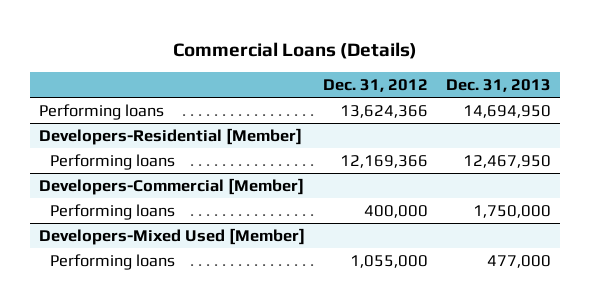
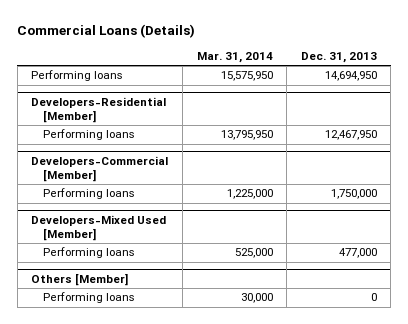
[322,79,428,93] Dec. 31, 2012 -> none
none -> [196,52,273,64] Mar. 31, 2014
none -> [31,272,129,286] Others [Member]
none -> [43,292,135,304] Performing loans

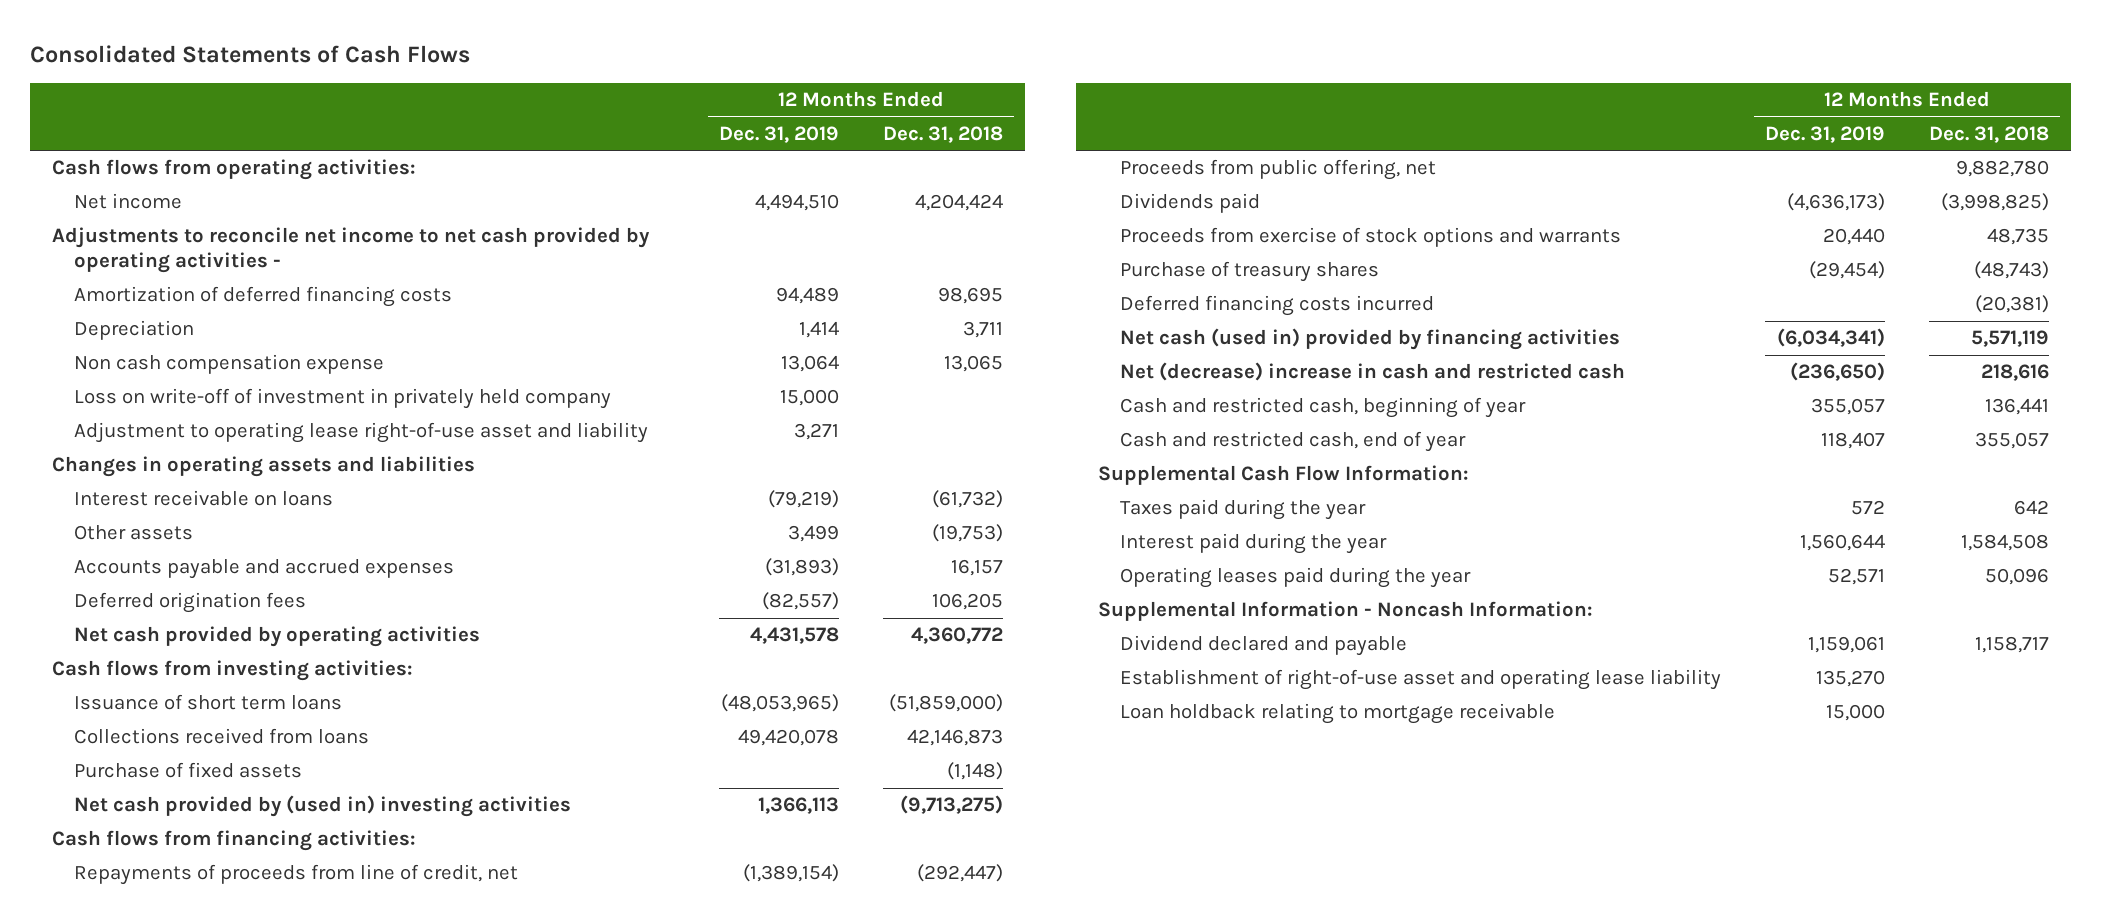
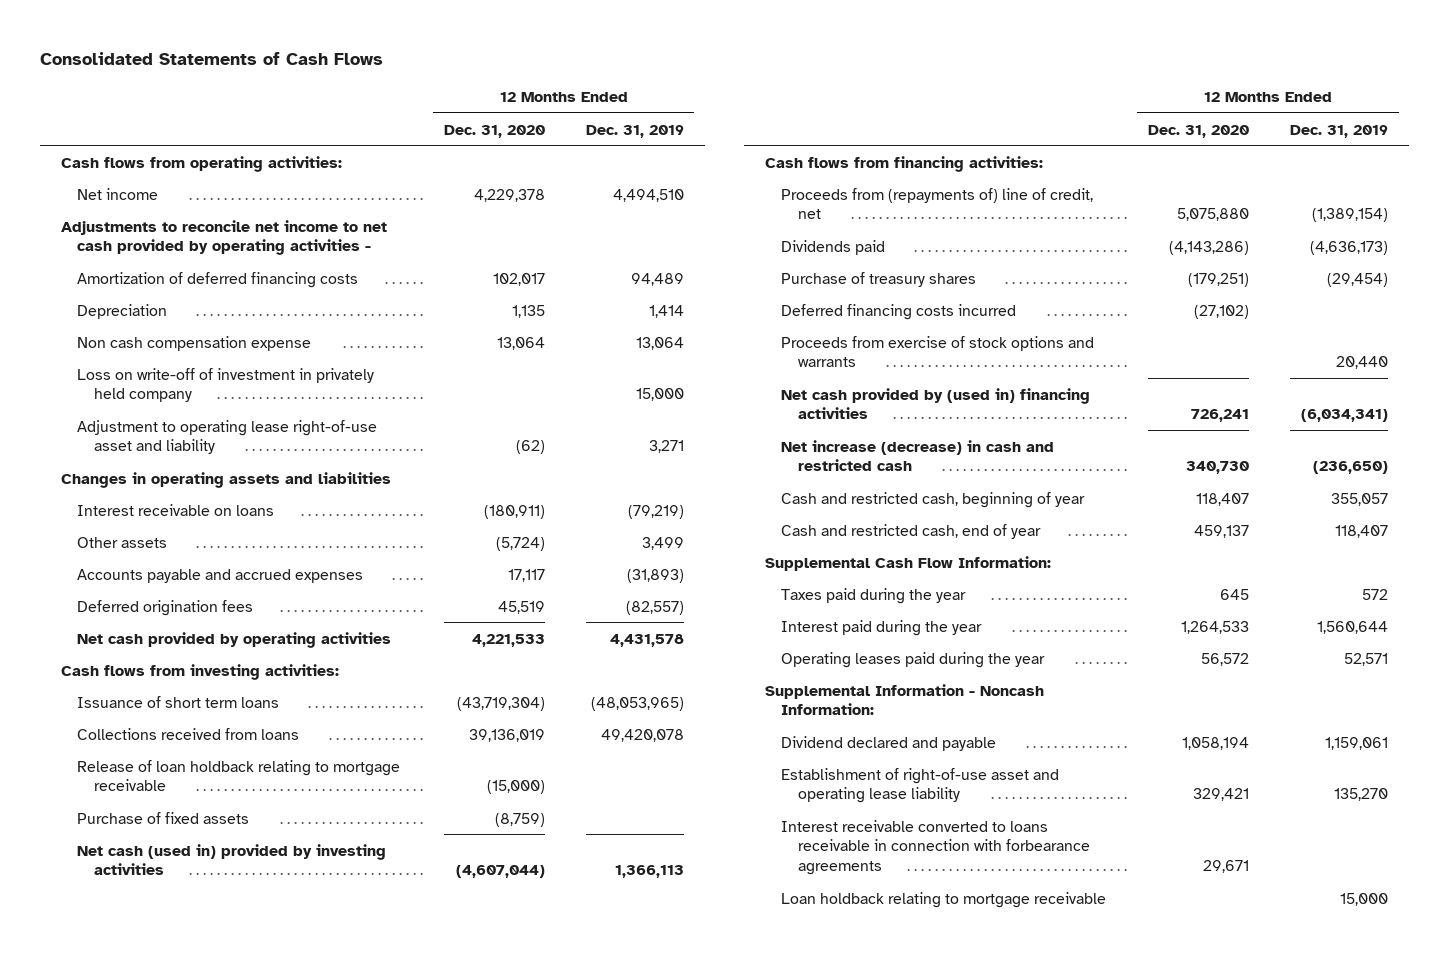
[883,125,1004,143] Dec. 31, 2018 -> none
none -> [443,124,545,138] Dec. 31, 2020
none -> [77,759,401,792] Release of loan holdback relating to mortgage receivable
[74,795,572,818] Net cash provided by (used in) investing activities -> [77,843,387,876] Net cash (used in) provided by investing activities
[1120,159,1437,181] Proceeds from public offering, net -> none
[74,864,519,886] Repayments of proceeds from line of credit, net -> [781,187,1094,220] Proceeds from (repayments of) line of credit, net
[1120,227,1622,248] Proceeds from exercise of stock options and warrants -> [781,335,1095,368] Proceeds from exercise of stock options and warrants
[1120,328,1621,351] Net cash (used in) provided by financing activities -> [781,387,1091,420] Net cash provided by (used in) financing activities
[1120,362,1626,382] Net (decrease) increase in cash and restricted cash -> [781,439,1055,472] Net increase (decrease) in cash and restricted cash
none -> [781,819,1090,876] Interest receivable converted to loans receivable in connection with forbearance agreements

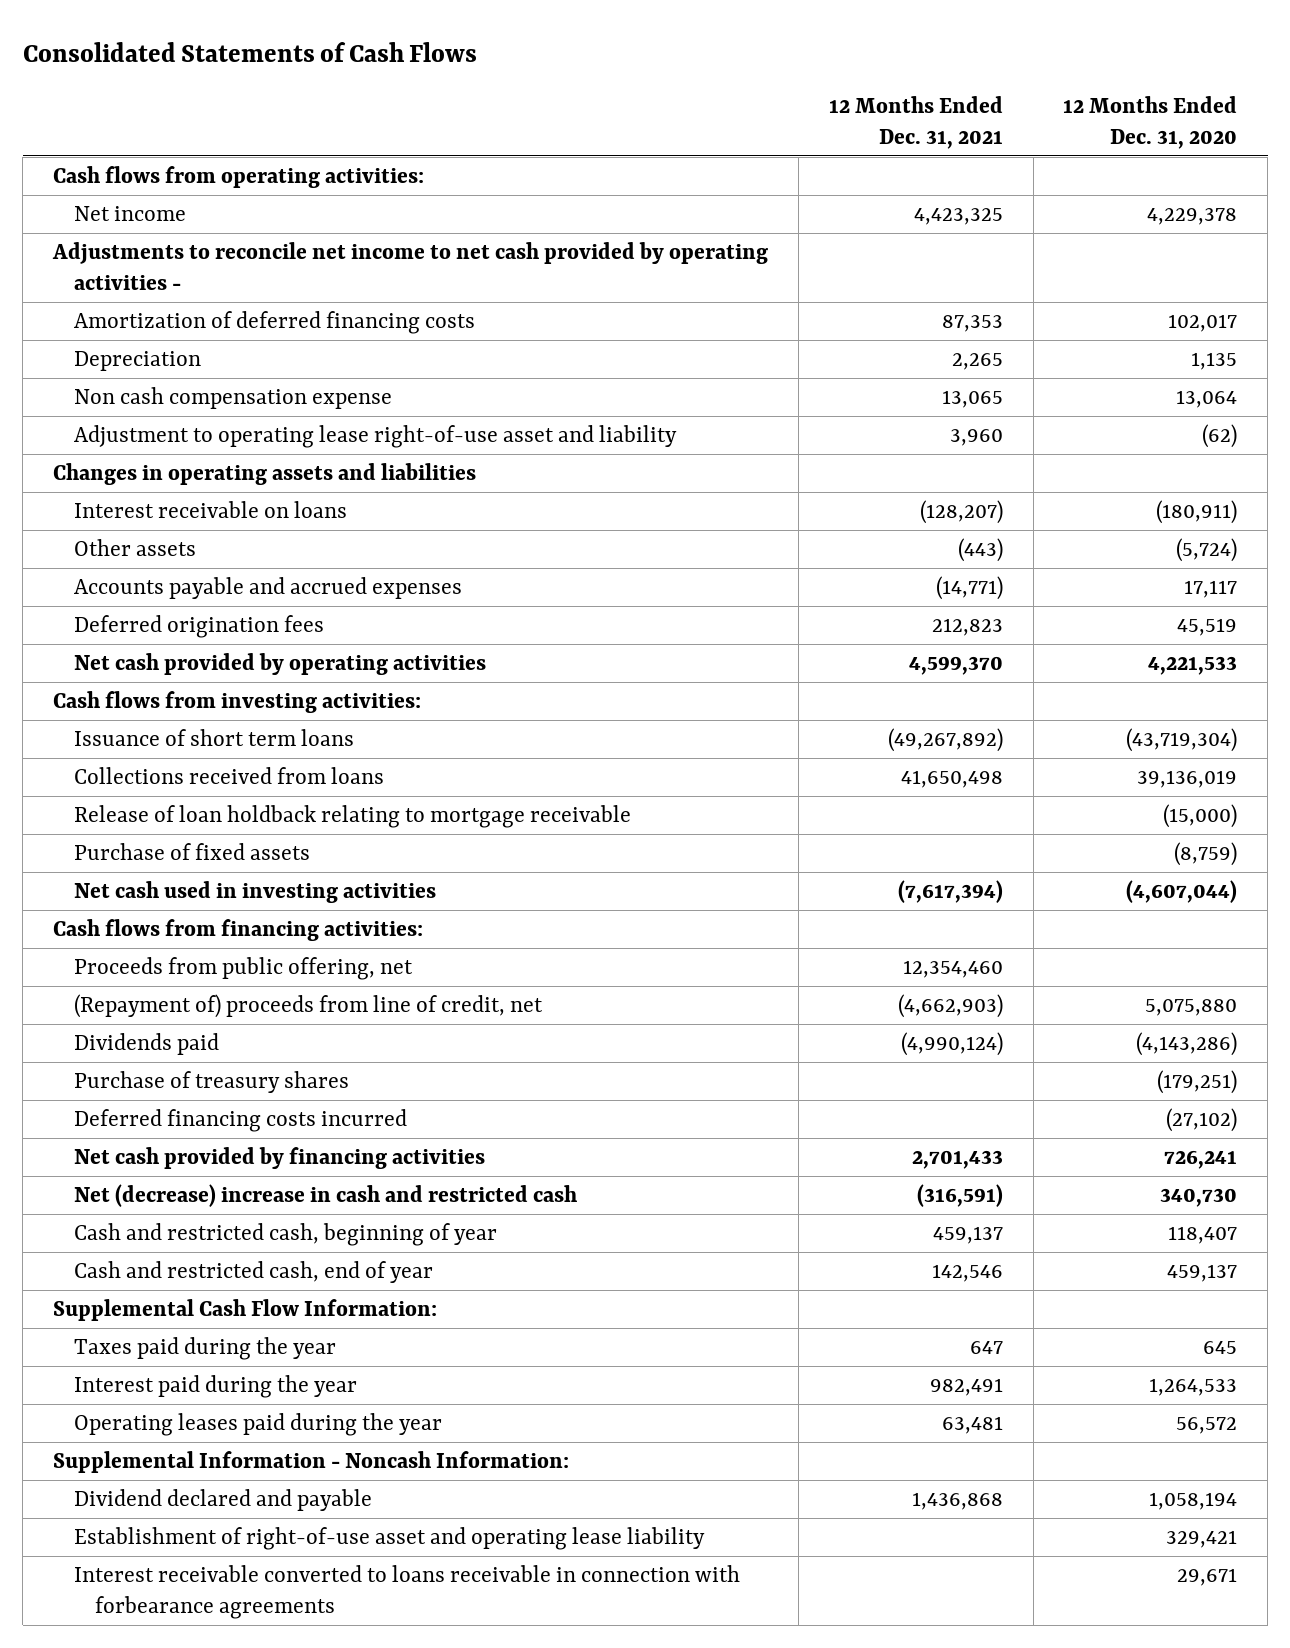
[585,124,684,138] Dec. 31, 2019 -> none
none -> [828,96,1003,149] 12 Months Ended Dec. 31, 2021
[77,367,375,403] Loss on write-off of investment in privately held company -> none
[77,843,387,876] Net cash (used in) provided by investing activities -> [73,881,436,904] Net cash used in investing activities
none -> [73,957,413,981] Proceeds from public offering, net
[781,187,1094,220] Proceeds from (repayments of) line of credit, net -> [73,994,543,1019] (Repayment of) proceeds from line of credit, net
[781,335,1095,368] Proceeds from exercise of stock options and warrants -> none
[781,387,1091,420] Net cash provided by (used in) financing activities -> [73,1147,485,1170] Net cash provided by financing activities
[781,439,1055,472] Net increase (decrease) in cash and restricted cash -> [73,1184,577,1208] Net (decrease) increase in cash and restricted cash
[781,891,1107,908] Loan holdback relating to mortgage receivable -> none

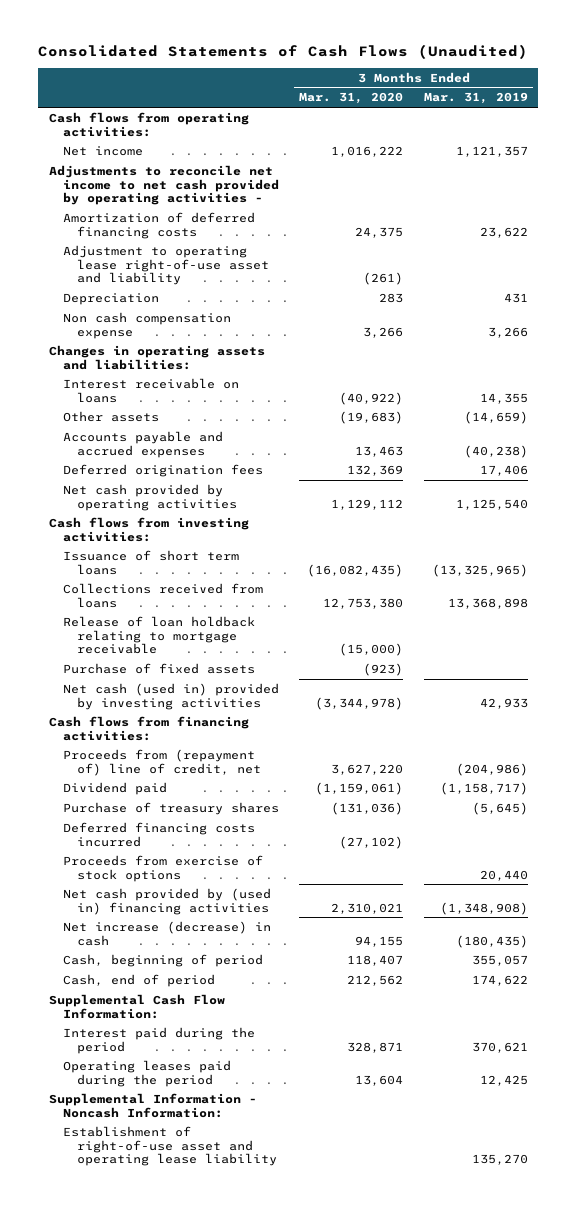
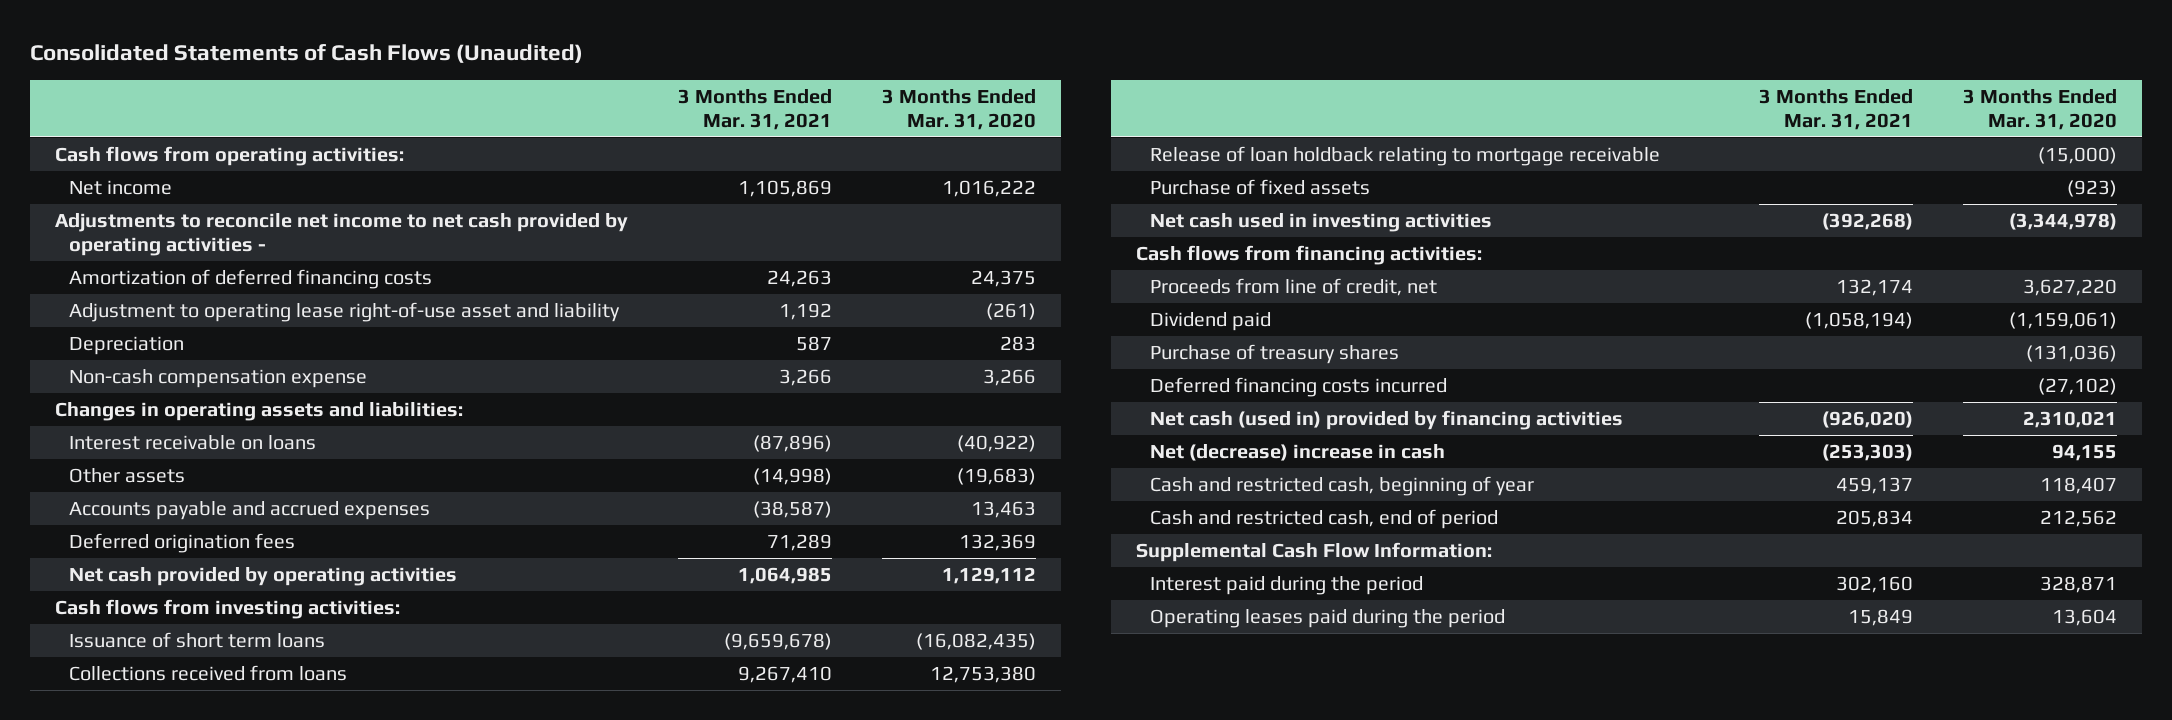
[424,92,529,105] Mar. 31, 2019 -> none
none -> [677,88,832,130] 3 Months Ended Mar. 31, 2021
[62,311,231,339] Non cash compensation expense -> [69,368,368,388] Non-cash compensation expense
[62,682,279,710] Net cash (used in) provided by investing activities -> [1150,212,1493,232] Net cash used in investing activities
[62,748,262,776] Proceeds from (repayment of) line of credit, net -> [1150,277,1438,296] Proceeds from line of credit, net
[62,854,263,882] Proceeds from exercise of stock options -> none
[62,887,271,915] Net cash provided by (used in) financing activities -> [1150,409,1624,430] Net cash (used in) provided by financing activities
[62,920,271,946] Net increase (decrease) in cash -> [1150,443,1446,461] Net (decrease) increase in cash
[62,953,263,967] Cash, beginning of period -> [1150,475,1535,496] Cash and restricted cash, beginning of year
[62,973,215,987] Cash, end of period -> [1150,508,1499,529] Cash and restricted cash, end of period
[48,1092,257,1118] Supplemental Information - Noncash Information: -> none
[62,1125,278,1167] Establishment of right-of-use asset and operating lease liability -> none

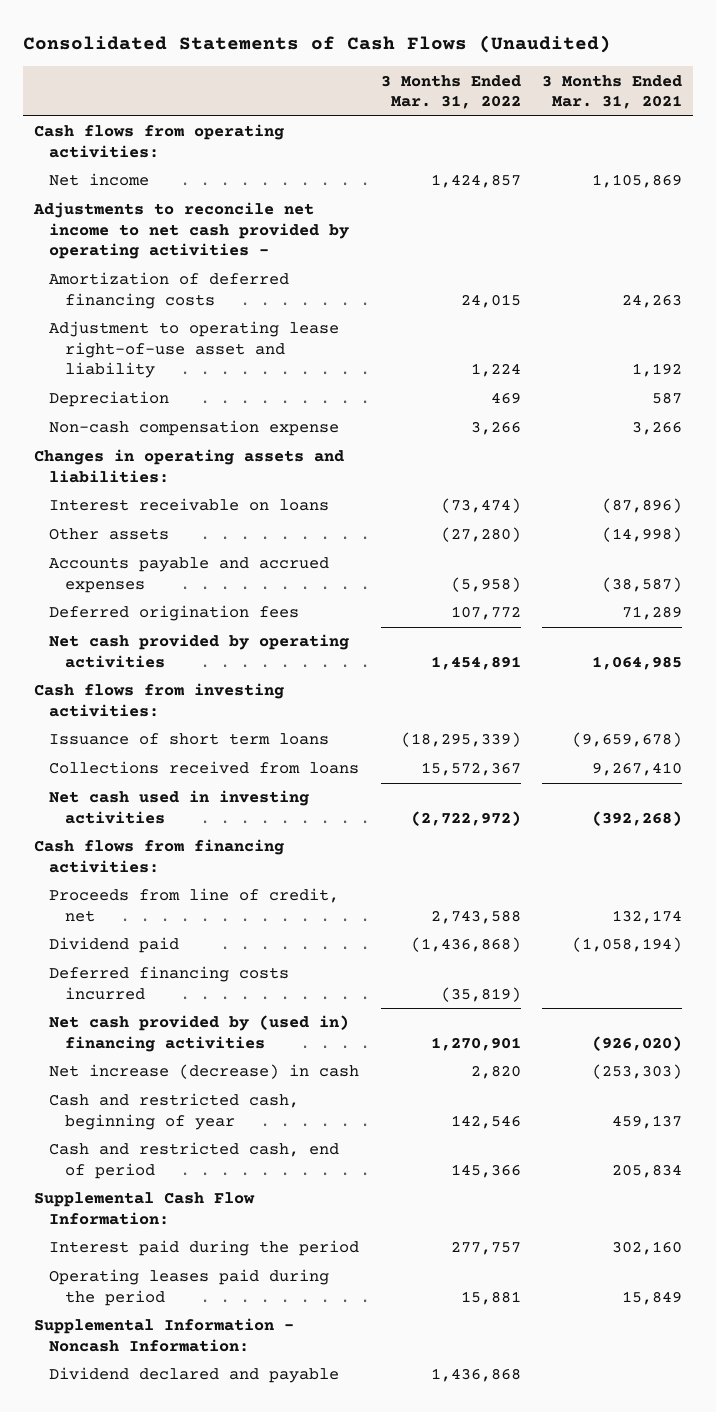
[882,88,1037,130] 3 Months Ended Mar. 31, 2020 -> none
none -> [380,74,521,110] 3 Months Ended Mar. 31, 2022
[1150,145,1661,166] Release of loan holdback relating to mortgage receivable -> none
[1150,178,1371,195] Purchase of fixed assets -> none
[1150,343,1400,364] Purchase of treasury shares -> none
[1150,409,1624,430] Net cash (used in) provided by financing activities -> [49,1015,350,1052] Net cash provided by (used in) financing activities
[1150,443,1446,461] Net (decrease) increase in cash -> [49,1064,360,1080] Net increase (decrease) in cash
none -> [33,1318,294,1352] Supplemental Information - Noncash Information:
none -> [49,1367,340,1384] Dividend declared and payable

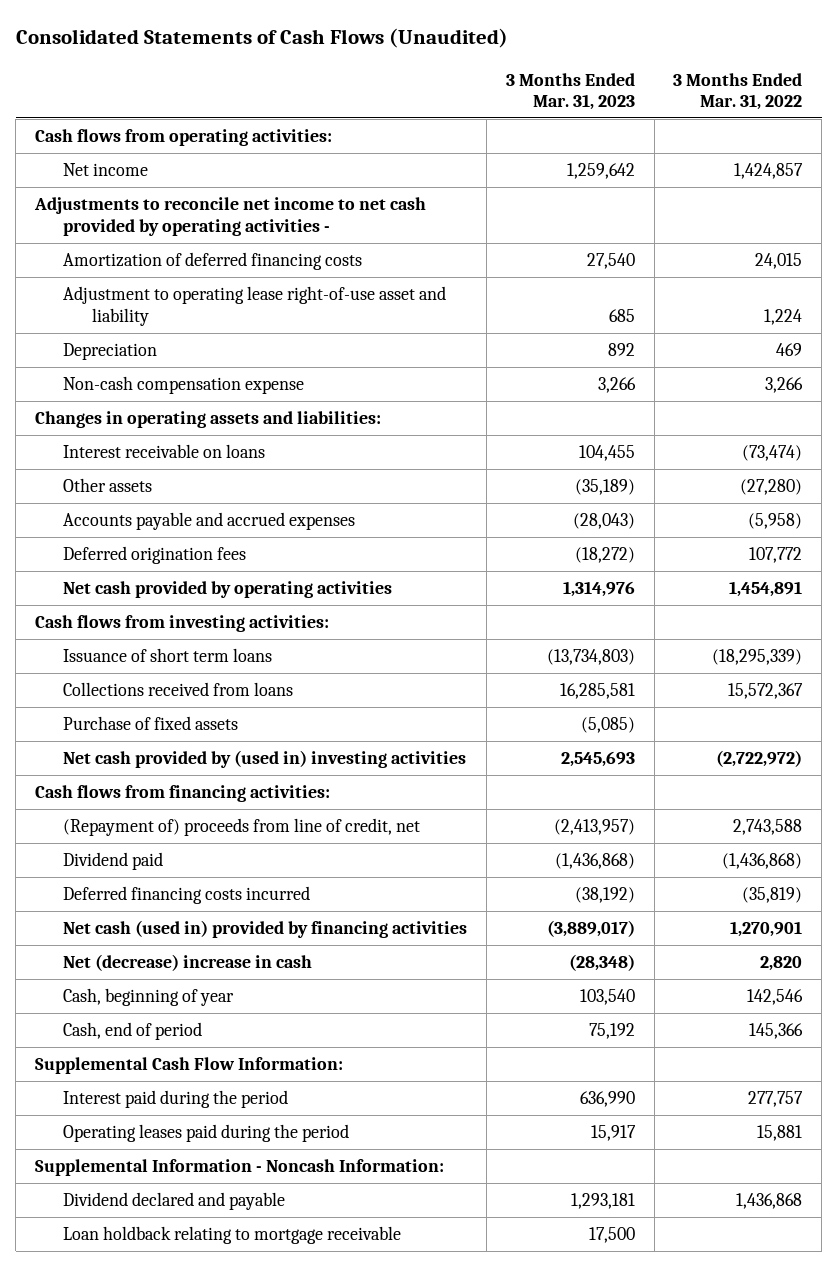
[542,74,683,110] 3 Months Ended Mar. 31, 2021 -> none
none -> [505,72,635,110] 3 Months Ended Mar. 31, 2023
none -> [63,716,239,731] Purchase of fixed assets
[49,790,310,824] Net cash used in investing activities -> [63,750,467,769] Net cash provided by (used in) investing activities
[49,888,340,922] Proceeds from line of credit, net -> [63,818,421,837] (Repayment of) proceeds from line of credit, net
[49,1015,350,1052] Net cash provided by (used in) financing activities -> [63,920,468,939] Net cash (used in) provided by financing activities
[49,1064,360,1080] Net increase (decrease) in cash -> [63,954,313,972] Net (decrease) increase in cash
[49,1093,300,1130] Cash and restricted cash, beginning of year -> [63,988,235,1007] Cash, beginning of year
[49,1142,340,1179] Cash and restricted cash, end of period -> [63,1022,203,1041] Cash, end of period
none -> [63,1226,402,1245] Loan holdback relating to mortgage receivable

